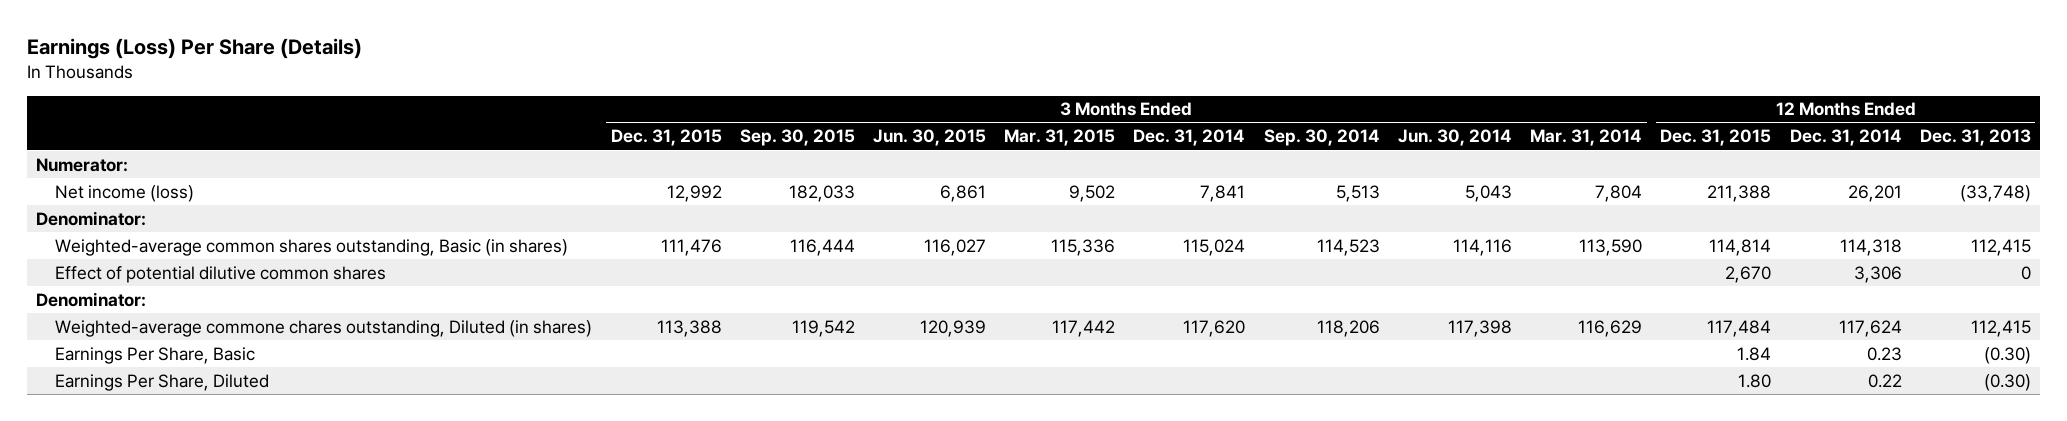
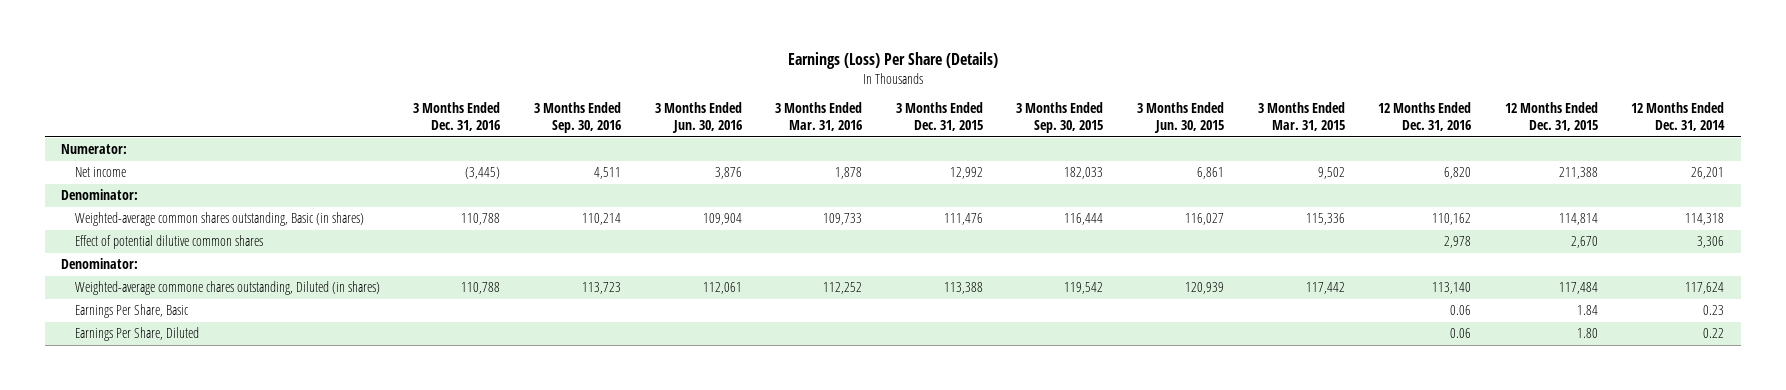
[1133,129,1246,147] Dec. 31, 2014 -> none
[1263,129,1380,147] Sep. 30, 2014 -> none
[1397,129,1512,147] Jun. 30, 2014 -> none
[1530,129,1643,147] Mar. 31, 2014 -> none
[1919,129,2031,147] Dec. 31, 2013 -> none
none -> [413,102,501,132] 3 Months Ended Dec. 31, 2016
none -> [533,102,621,134] 3 Months Ended Sep. 30, 2016
none -> [654,102,742,134] 3 Months Ended Jun. 30, 2016
none -> [775,102,863,132] 3 Months Ended Mar. 31, 2016
none -> [1378,102,1472,132] 12 Months Ended Dec. 31, 2016
[55,184,195,202] Net income (loss) -> [74,167,126,178] Net income

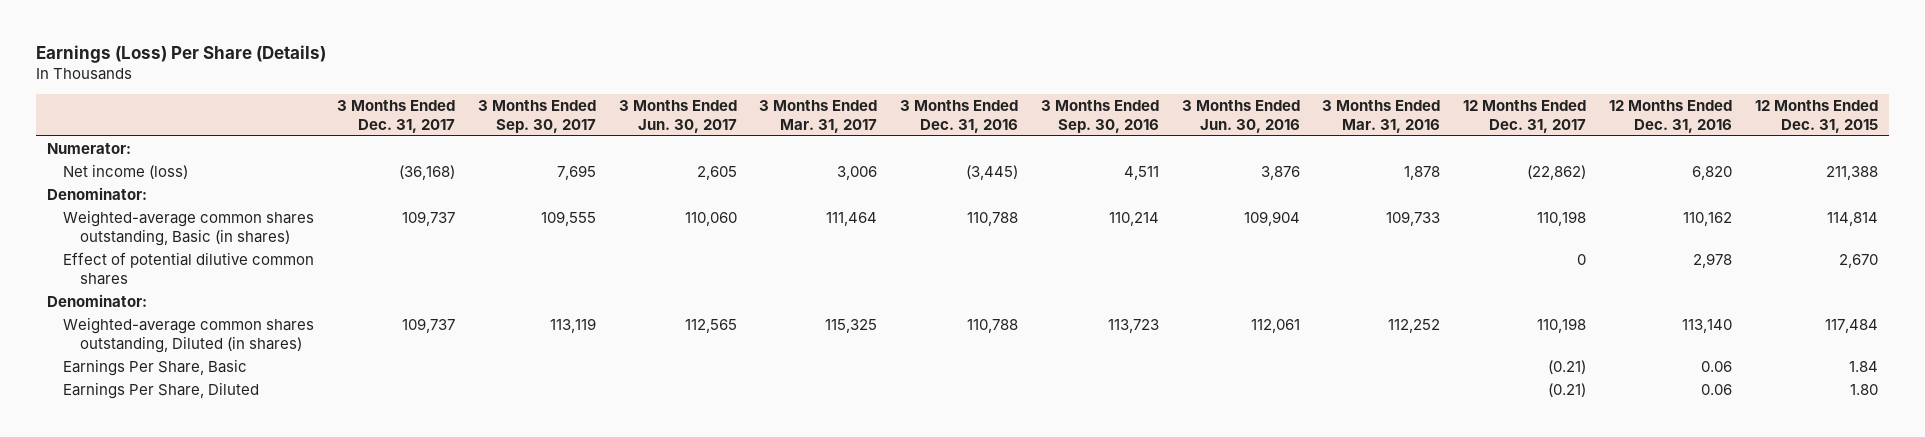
[895,102,983,132] 3 Months Ended Dec. 31, 2015 -> none
[1016,102,1104,134] 3 Months Ended Sep. 30, 2015 -> none
[1136,102,1224,134] 3 Months Ended Jun. 30, 2015 -> none
[1257,102,1345,132] 3 Months Ended Mar. 31, 2015 -> none
[1631,102,1726,132] 12 Months Ended Dec. 31, 2014 -> none
none -> [337,99,456,133] 3 Months Ended Dec. 31, 2017
none -> [477,99,596,133] 3 Months Ended Sep. 30, 2017
none -> [618,99,737,133] 3 Months Ended Jun. 30, 2017
none -> [759,99,878,133] 3 Months Ended Mar. 31, 2017
none -> [1463,99,1587,133] 12 Months Ended Dec. 31, 2017
[74,167,126,178] Net income -> [63,163,189,179] Net income (loss)
[74,281,380,296] Weighted-average commone chares outstanding, Diluted (in shares) -> [63,316,315,353] Weighted-average common shares outstanding, Diluted (in shares)

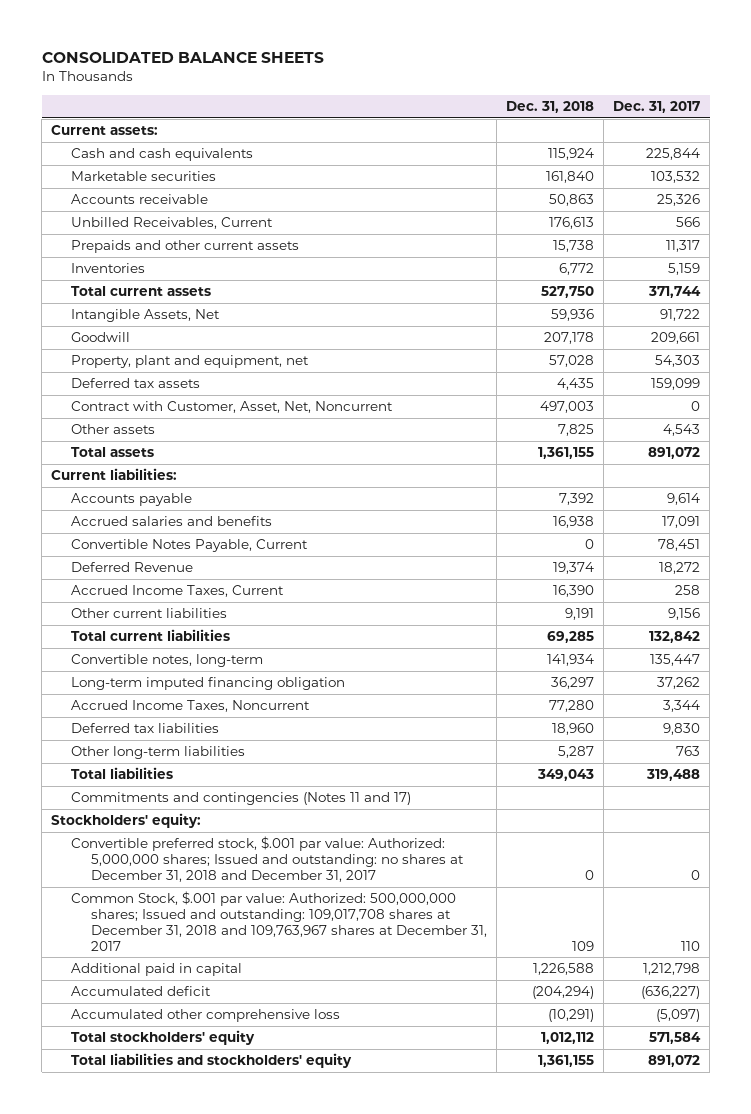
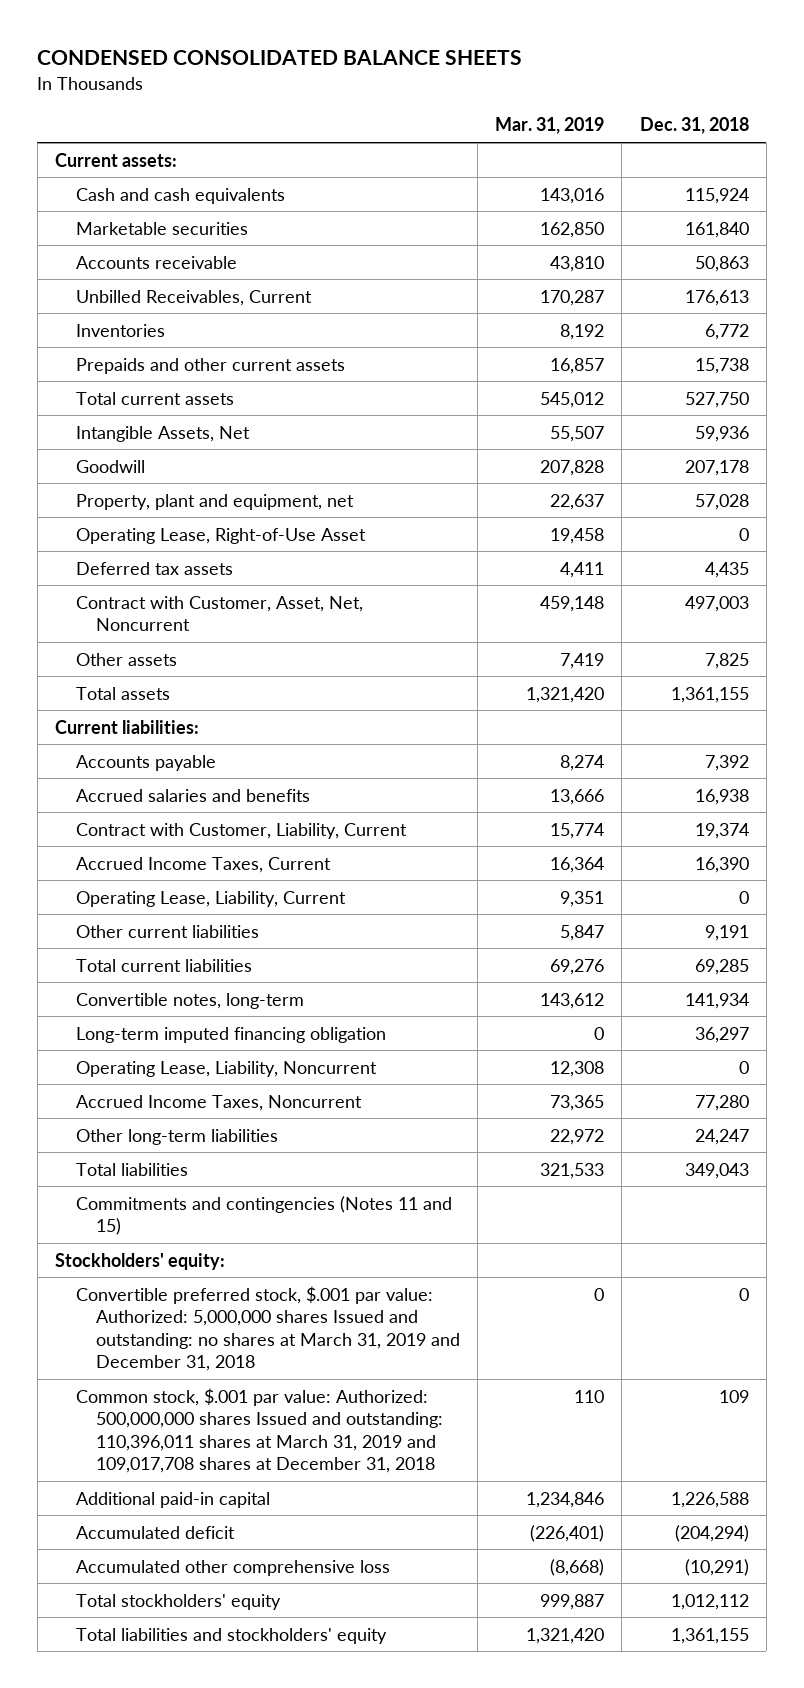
[41,51,324,63] CONSOLIDATED BALANCE SHEETS -> [37,50,523,66] CONDENSED CONSOLIDATED BALANCE SHEETS
[613,101,701,114] Dec. 31, 2017 -> none
none -> [495,117,605,135] Mar. 31, 2019
[71,240,300,254] Prepaids and other current assets -> [75,357,345,374] Prepaids and other current assets
none -> [75,527,366,544] Operating Lease, Right-of-Use Asset
[71,539,309,553] Convertible Notes Payable, Current -> none
[71,562,194,573] Deferred Revenue -> [75,822,407,839] Contract with Customer, Liability, Current
none -> [75,890,346,907] Operating Lease, Liability, Current
none -> [75,1060,377,1077] Operating Lease, Liability, Noncurrent
[71,723,220,734] Deferred tax liabilities -> none
[558,746,595,759] 5,287 -> [694,1128,749,1145] 24,247
[71,792,412,806] Commitments and contingencies (Notes 11 and 17) -> [75,1195,452,1236] Commitments and contingencies (Notes 11 and 15)
[71,836,465,882] Convertible preferred stock, $.001 par value: Authorized: 5,000,000 shares; Issued and outstanding: no shares at December 31, 2018 and December 31, 2017 -> [75,1285,461,1372] Convertible preferred stock, $.001 par value: Authorized: 5,000,000 shares Issued and outstanding: no shares at March 31, 2019 and December 31, 2018
[71,891,488,951] Common Stock, $.001 par value: Authorized: 500,000,000 shares; Issued and outstanding: 109,017,708 shares at December 31, 2018 and 109,763,967 shares at December 31, 2017 -> [75,1387,444,1474] Common stock, $.001 par value: Authorized: 500,000,000 shares Issued and outstanding: 110,396,011 shares at March 31, 2019 and 109,017,708 shares at December 31, 2018
[71,963,243,977] Additional paid in capital -> [75,1491,270,1508] Additional paid-in capital

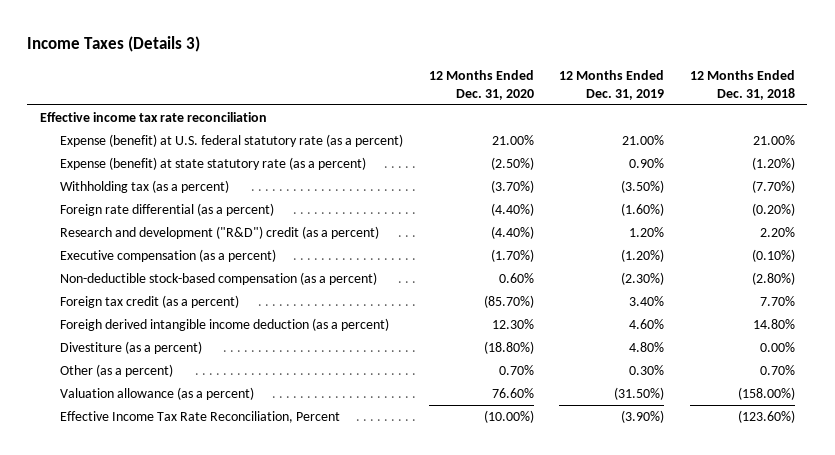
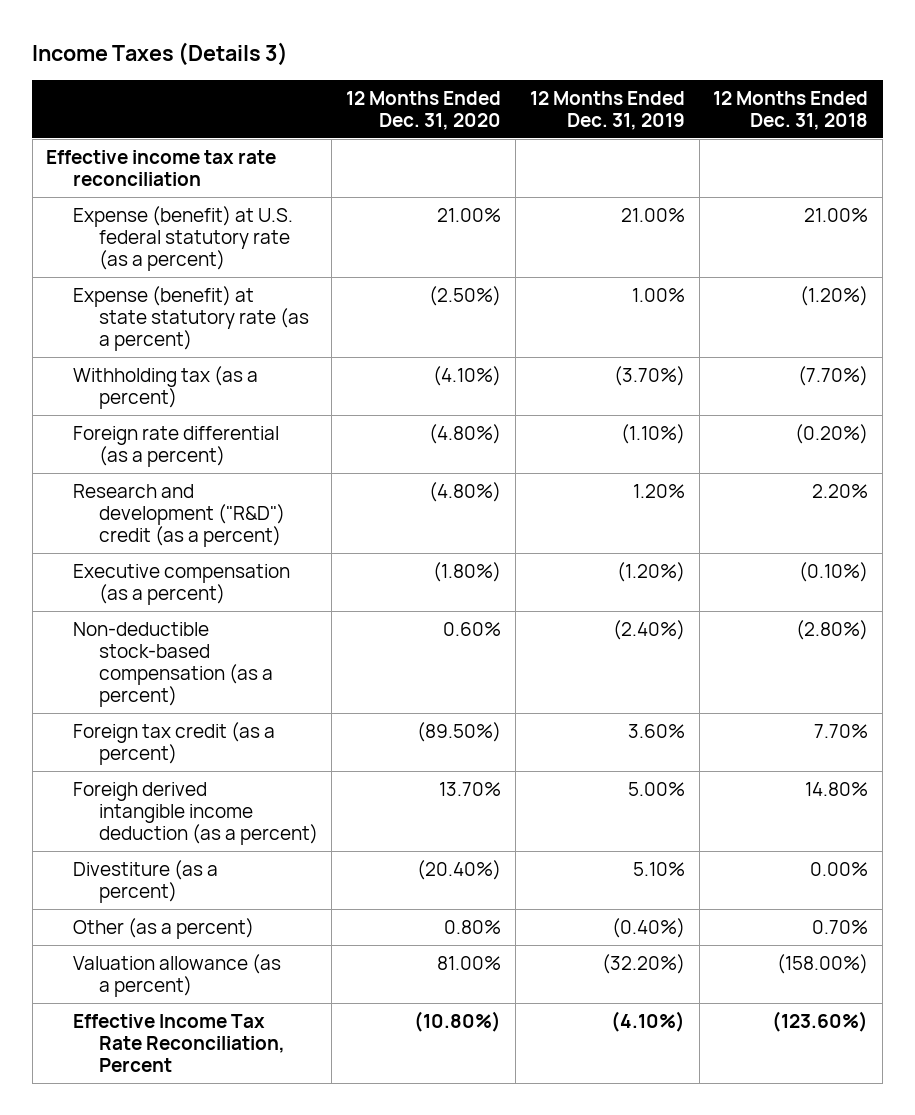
[629,158,665,169] 0.90% -> [631,287,685,302] 1.00%
[490,180,534,194] (3.70%) -> [433,365,502,386] (4.10%)
[621,180,665,194] (3.50%) -> [613,365,685,386] (3.70%)
[490,203,534,217] (4.40%) -> [429,423,502,444] (4.80%)
[621,203,665,217] (1.60%) -> [620,423,685,444] (1.10%)
[490,226,534,240] (4.40%) -> [429,481,502,502] (4.80%)
[490,249,534,263] (1.70%) -> [433,561,502,582] (1.80%)
[621,272,665,286] (2.30%) -> [612,619,685,640] (2.40%)
[483,295,534,309] (85.70%) -> [417,721,502,742] (89.50%)
[629,296,665,307] 3.40% -> [627,723,685,738] 3.60%
[491,319,534,330] 12.30% -> [439,781,502,796] 13.70%
[629,319,665,330] 4.60% -> [627,781,685,796] 5.00%
[483,341,534,355] (18.80%) -> [417,859,502,880] (20.40%)
[629,342,665,353] 4.80% -> [632,861,685,876] 5.10%
[498,365,534,376] 0.70% -> [444,919,502,934] 0.80%
[629,365,665,376] 0.30% -> [611,917,685,938] (0.40%)
[491,388,534,399] 76.60% -> [437,955,502,970] 81.00%
[614,387,665,401] (31.50%) -> [601,953,685,974] (32.20%)
[483,410,534,424] (10.00%) -> [414,1010,502,1032] (10.80%)
[621,410,665,424] (3.90%) -> [610,1010,685,1032] (4.10%)

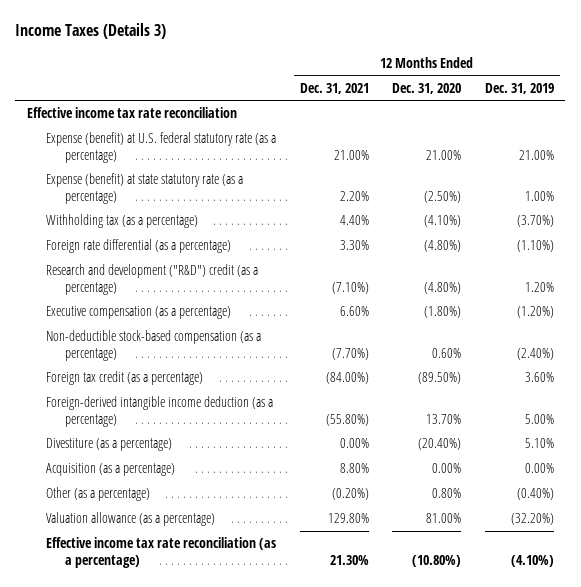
[713,90,869,130] 12 Months Ended Dec. 31, 2018 -> none
none -> [299,82,369,94] Dec. 31, 2021
[72,205,293,271] Expense (benefit) at U.S. federal statutory rate (as a percent) -> [46,132,277,163] Expense (benefit) at U.S. federal statutory rate (as a percentage)
[72,285,309,351] Expense (benefit) at state statutory rate (as a percent) -> [46,173,244,204] Expense (benefit) at state statutory rate (as a percentage)
[72,365,258,409] Withholding tax (as a percent) -> [46,214,199,229] Withholding tax (as a percentage)
[72,425,279,467] Foreign rate differential (as a percent) -> [46,239,232,254] Foreign rate differential (as a percentage)
[72,483,285,547] Research and development ("R&D") credit (as a percent) -> [46,264,259,295] Research and development ("R&D") credit (as a percentage)
[72,563,290,605] Executive compensation (as a percent) -> [46,306,232,320] Executive compensation (as a percentage)
[72,621,273,707] Non-deductible stock-based compensation (as a percent) -> [46,330,262,361] Non-deductible stock-based compensation (as a percentage)
[72,721,275,765] Foreign tax credit (as a percent) -> [46,371,204,386] Foreign tax credit (as a percentage)
[72,781,318,845] Foreigh derived intangible income deduction (as a percent) -> [46,396,274,427] Foreign-derived intangible income deduction (as a percentage)
[72,859,218,903] Divestiture (as a percent) -> [46,438,173,452] Divestiture (as a percentage)
none -> [46,463,176,477] Acquisition (as a percentage)
[72,917,254,939] Other (as a percent) -> [46,487,151,502] Other (as a percentage)
[72,953,281,997] Valuation allowance (as a percent) -> [46,512,216,527] Valuation allowance (as a percentage)
[72,1013,285,1072] Effective Income Tax Rate Reconciliation, Percent -> [46,537,277,568] Effective income tax rate reconciliation (as a percentage)

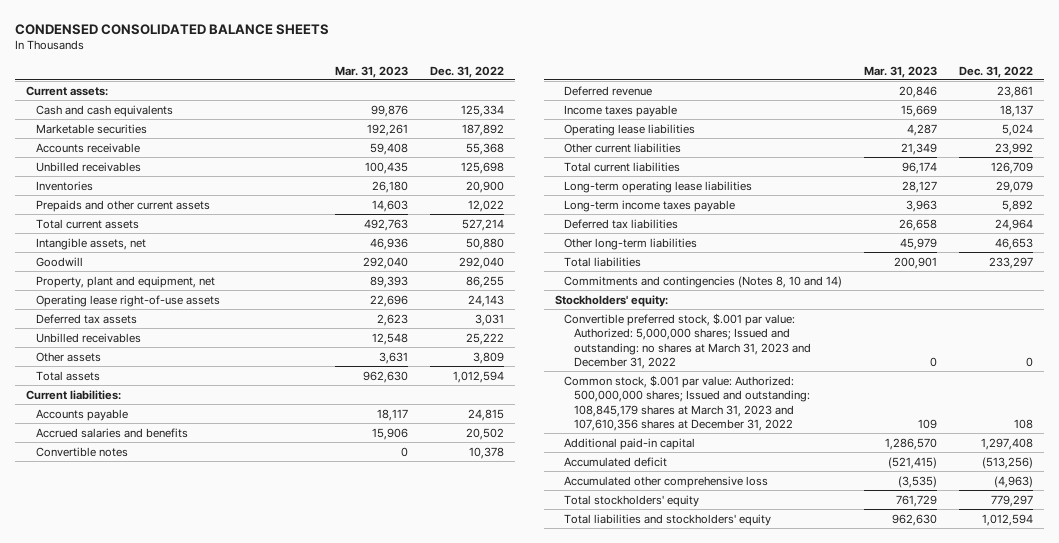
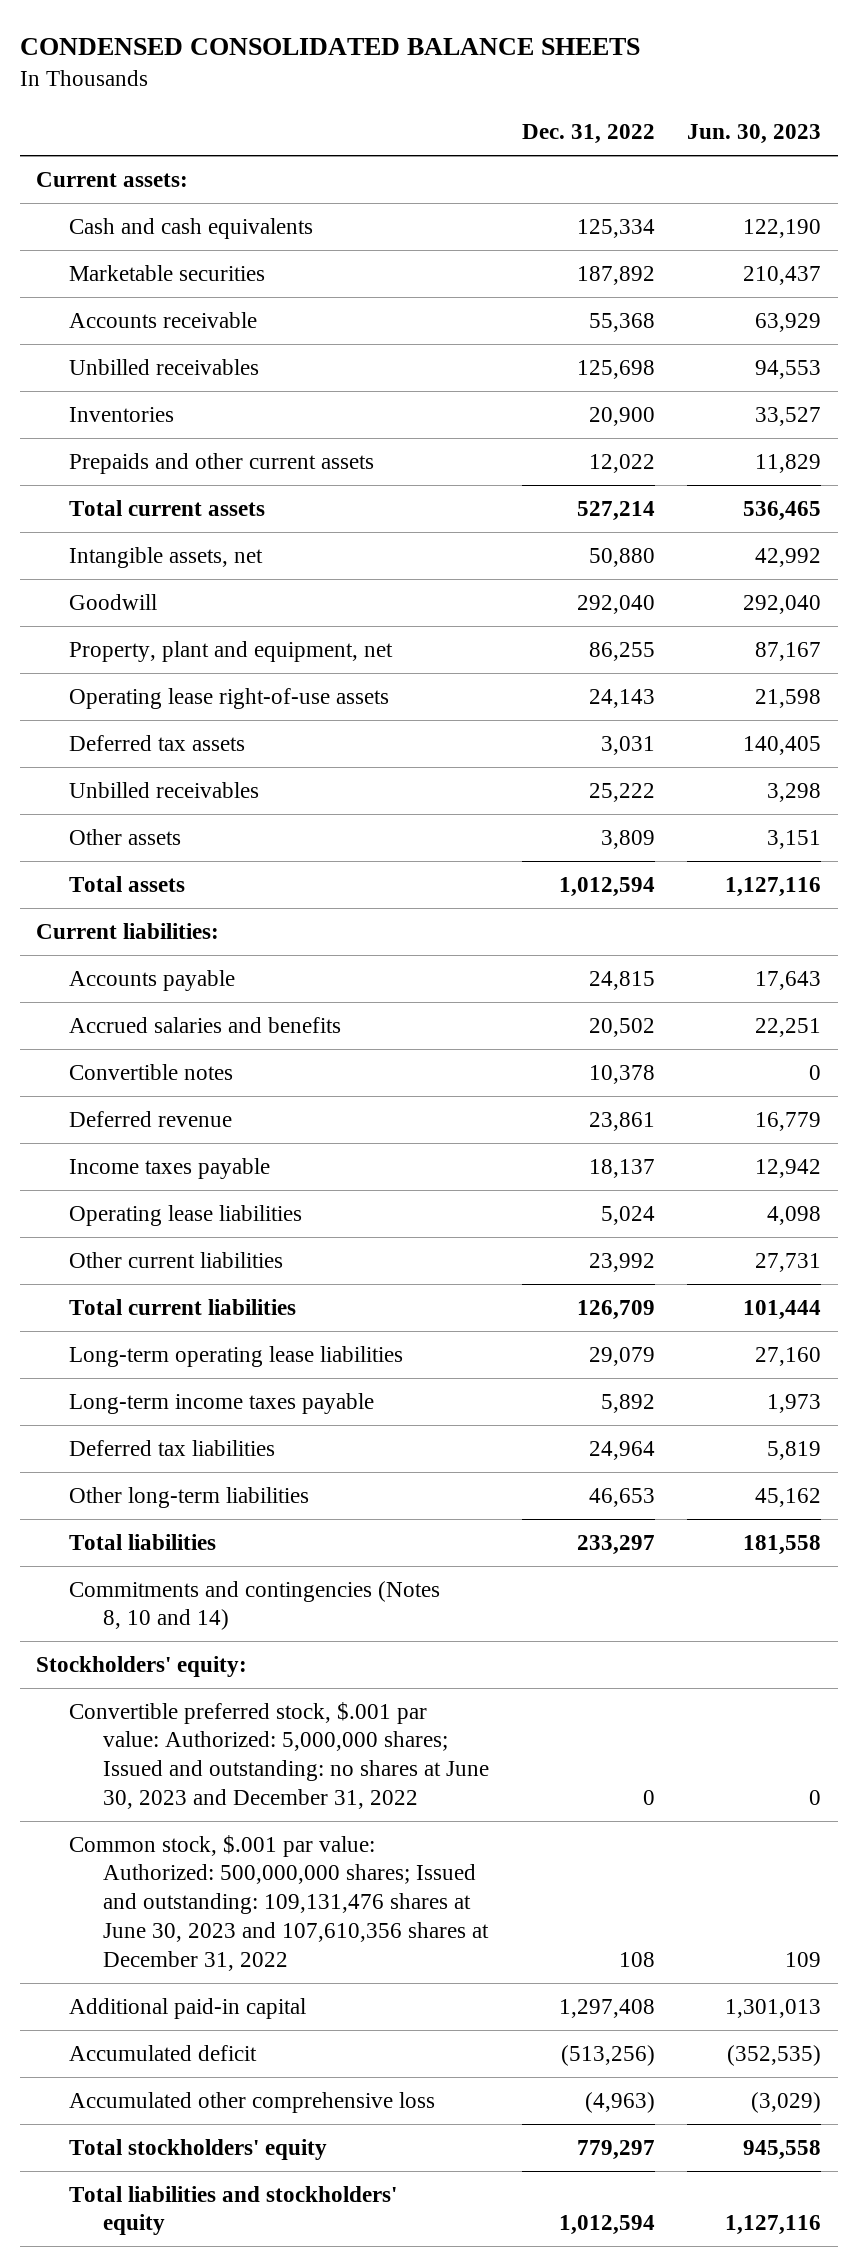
[335,65,409,78] Mar. 31, 2023 -> none
none -> [687,124,822,145] Jun. 30, 2023
[564,312,811,369] Convertible preferred stock, $.001 par value: Authorized: 5,000,000 shares; Issued and outstanding: no shares at March 31, 2023 and December 31, 2022 -> [69,1701,489,1809] Convertible preferred stock, $.001 par value: Authorized: 5,000,000 shares; Issued and outstanding: no shares at June 30, 2023 and December 31, 2022
[564,374,810,431] Common stock, $.001 par value: Authorized: 500,000,000 shares; Issued and outstanding: 108,845,179 shares at March 31, 2023 and 107,610,356 shares at December 31, 2022 -> [69,1834,489,1971] Common stock, $.001 par value: Authorized: 500,000,000 shares; Issued and outstanding: 109,131,476 shares at June 30, 2023 and 107,610,356 shares at December 31, 2022

